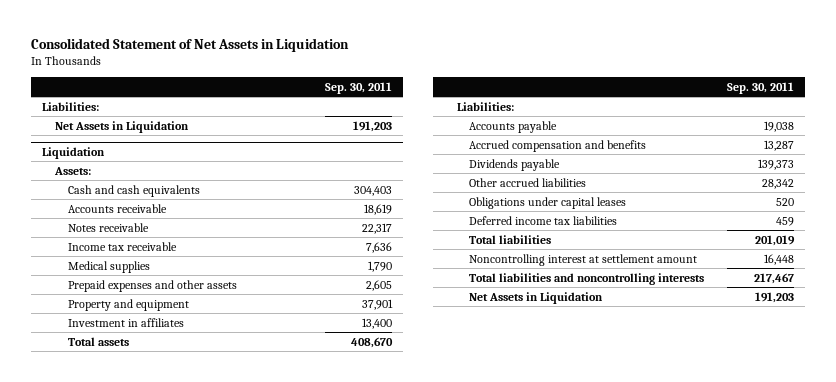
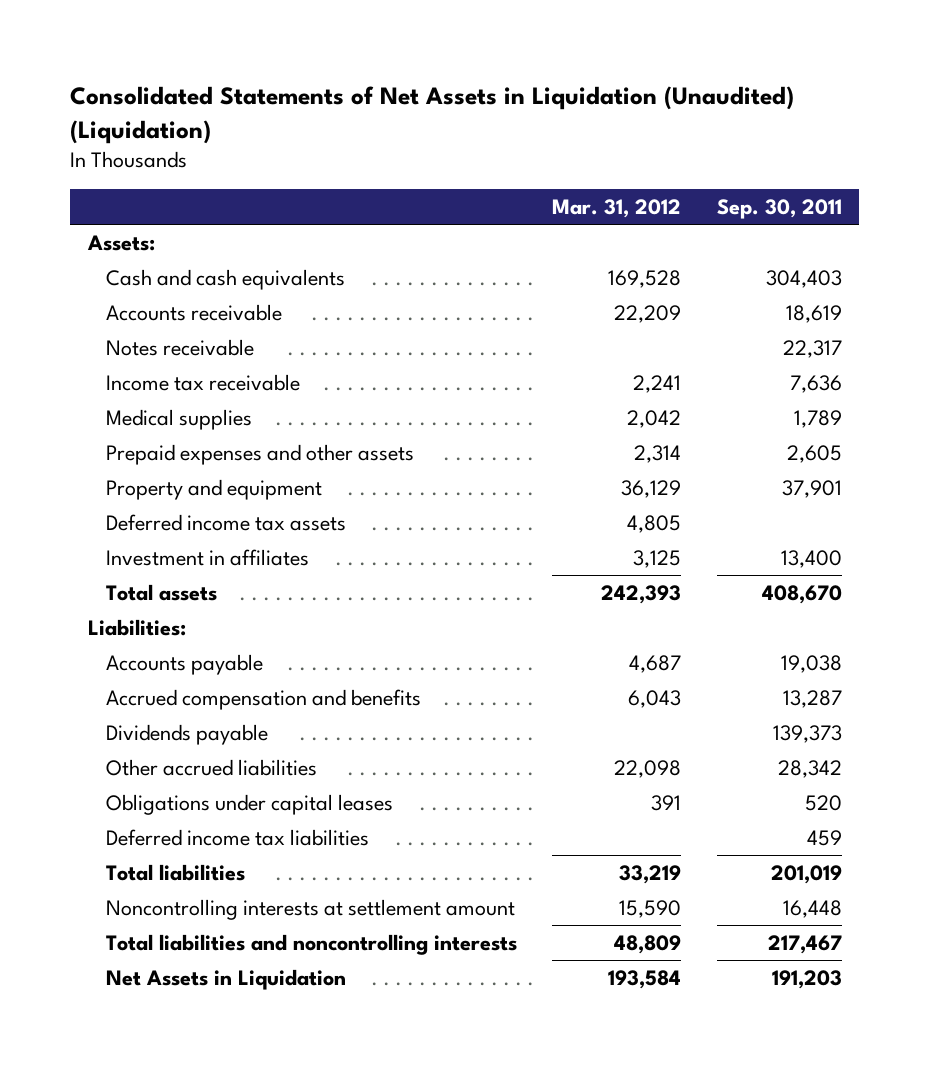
[31,38,350,53] Consolidated Statement of Net Assets in Liquidation -> [70,85,795,144] Consolidated Statements of Net Assets in Liquidation (Unaudited) (Liquidation)
none -> [552,198,682,218] Mar. 31, 2012
[42,101,100,111] Liabilities: -> none
[54,120,189,133] Net Assets in Liquidation -> none
[42,146,106,159] Liquidation -> none
[368,260,393,272] 1,790 -> [793,409,842,428] 1,789
none -> [105,513,346,531] Deferred income tax assets
[469,253,698,266] Noncontrolling interest at settlement amount -> [105,898,515,920] Noncontrolling interests at settlement amount

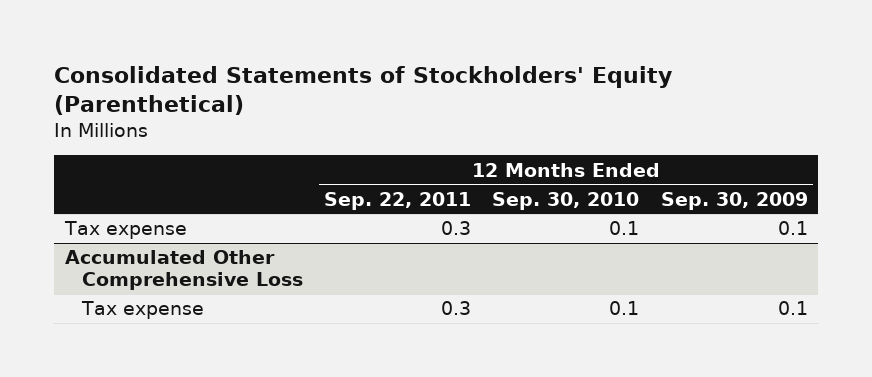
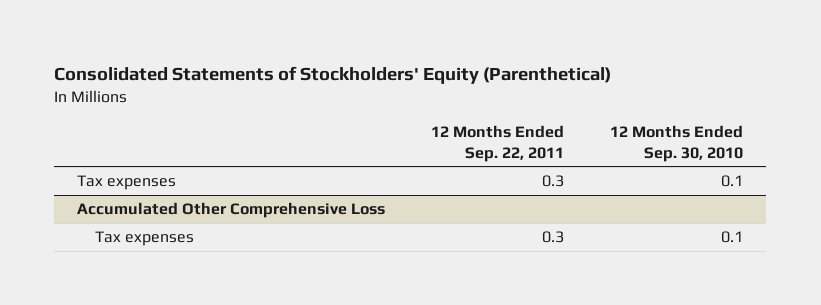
[660,191,808,210] Sep. 30, 2009 -> none
[63,221,187,240] Tax expense -> [77,175,177,191] Tax expenses
[80,301,204,320] Tax expense -> [95,231,195,247] Tax expenses

